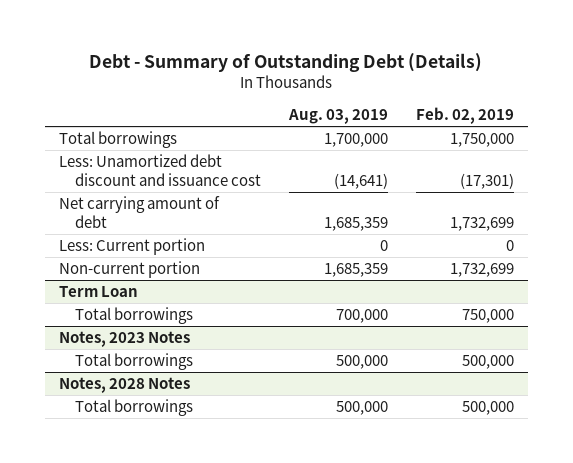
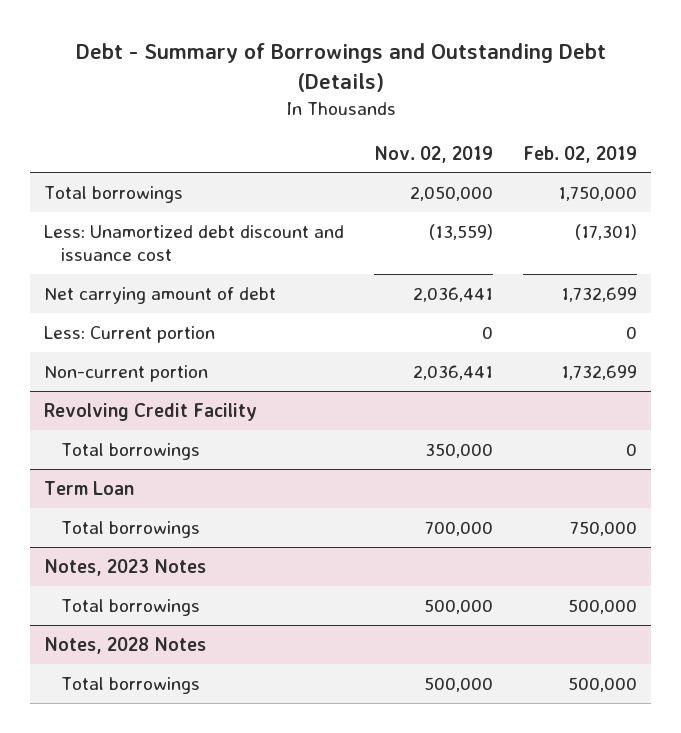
[89,52,483,72] Debt - Summary of Outstanding Debt (Details) -> [75,43,606,92] Debt - Summary of Borrowings and Outstanding Debt (Details)
[288,109,389,125] Aug. 03, 2019 -> none
none -> [374,145,494,163] Nov. 02, 2019
none -> [44,402,258,421] Revolving Credit Facility
none -> [61,442,201,460] Total borrowings

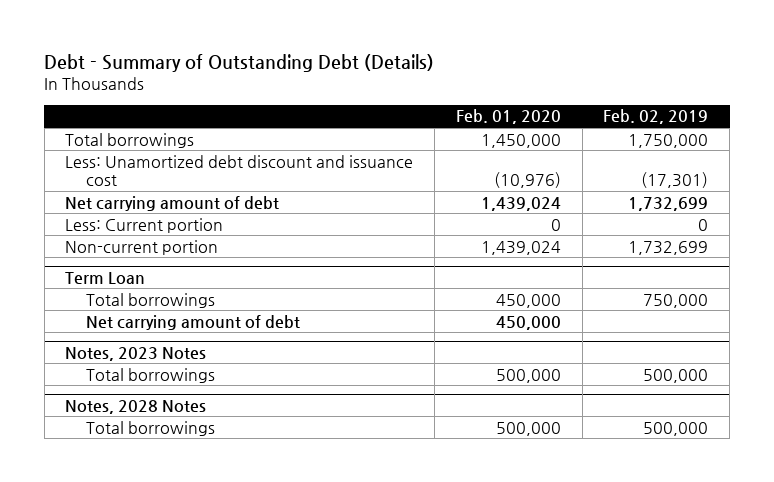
[75,43,606,92] Debt - Summary of Borrowings and Outstanding Debt (Details) -> [44,54,435,73] Debt - Summary of Outstanding Debt (Details)
[374,145,494,163] Nov. 02, 2019 -> none
none -> [455,109,561,125] Feb. 01, 2020
[44,402,258,421] Revolving Credit Facility -> none
[61,442,201,460] Total borrowings -> none
none -> [85,314,300,330] Net carrying amount of debt

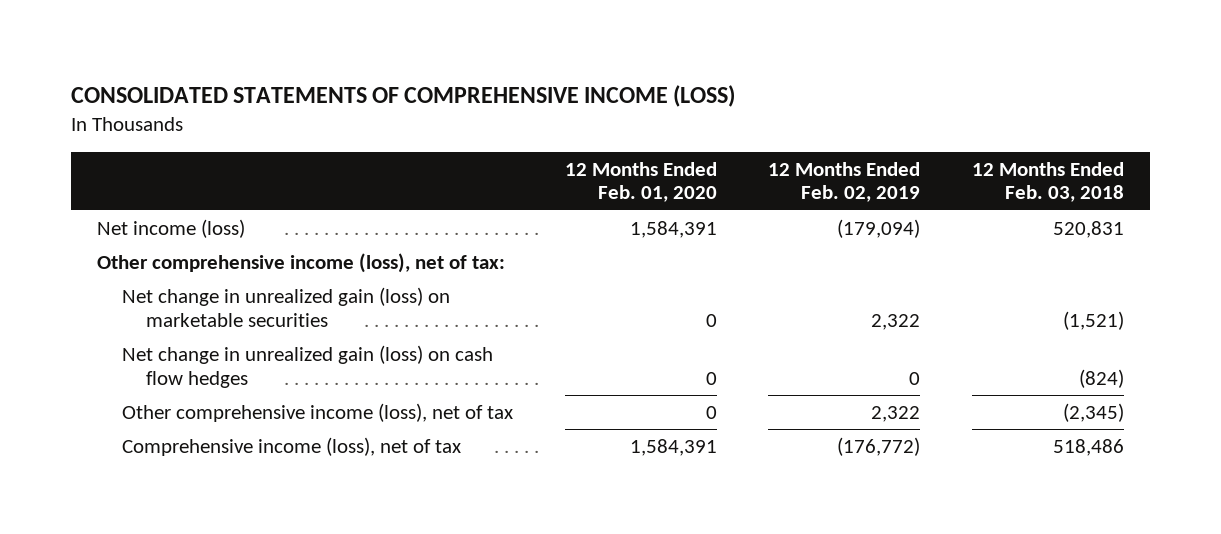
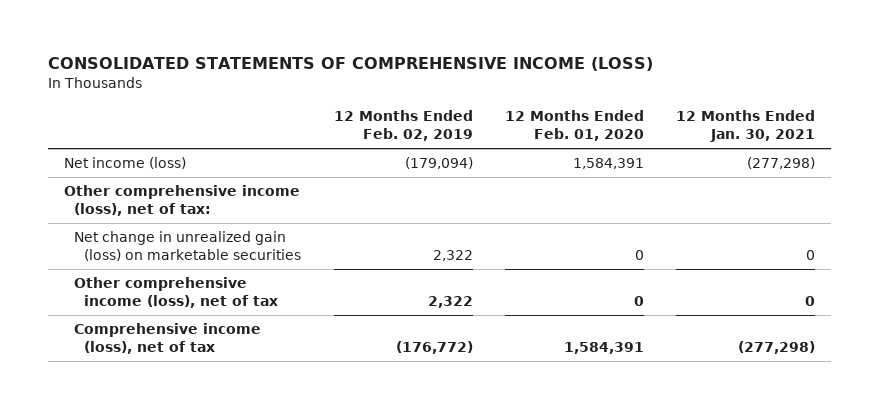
[972,161,1125,203] 12 Months Ended Feb. 03, 2018 -> none
none -> [676,110,816,143] 12 Months Ended Jan. 30, 2021
[121,344,493,388] Net change in unrealized gain (loss) on cash flow hedges -> none

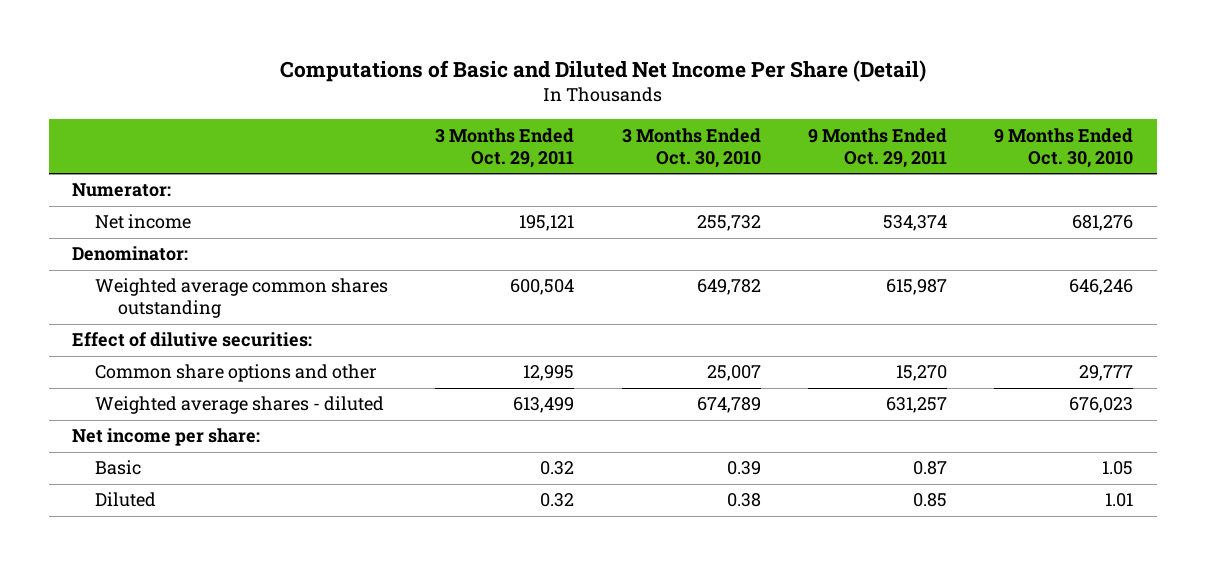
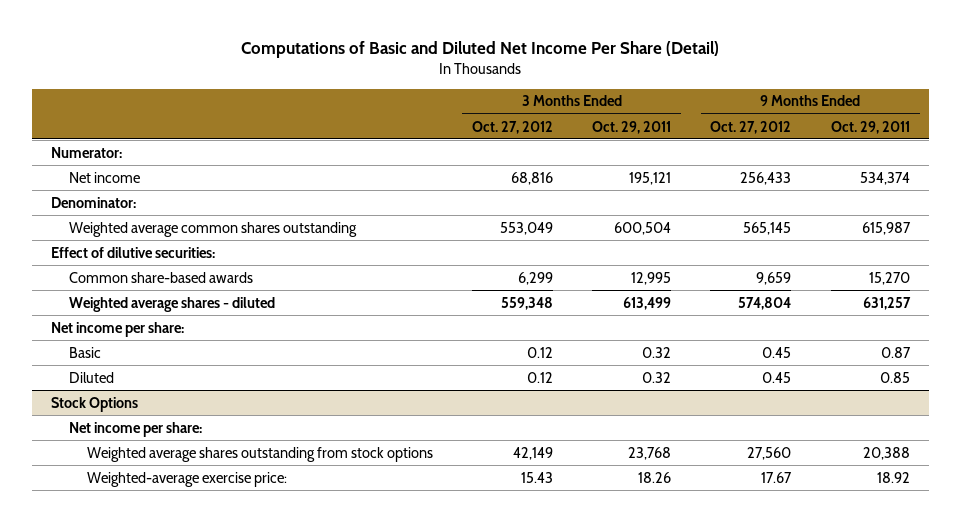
[621,127,761,168] 3 Months Ended Oct. 30, 2010 -> none
[994,127,1134,168] 9 Months Ended Oct. 30, 2010 -> none
none -> [471,120,553,134] Oct. 27, 2012
none -> [710,120,792,134] Oct. 27, 2012
[95,364,378,383] Common share options and other -> [69,271,254,283] Common share-based awards
none -> [51,396,139,412] Stock Options
none -> [69,421,203,437] Net income per share:
none -> [86,446,433,462] Weighted average shares outstanding from stock options
none -> [86,471,287,487] Weighted-average exercise price:

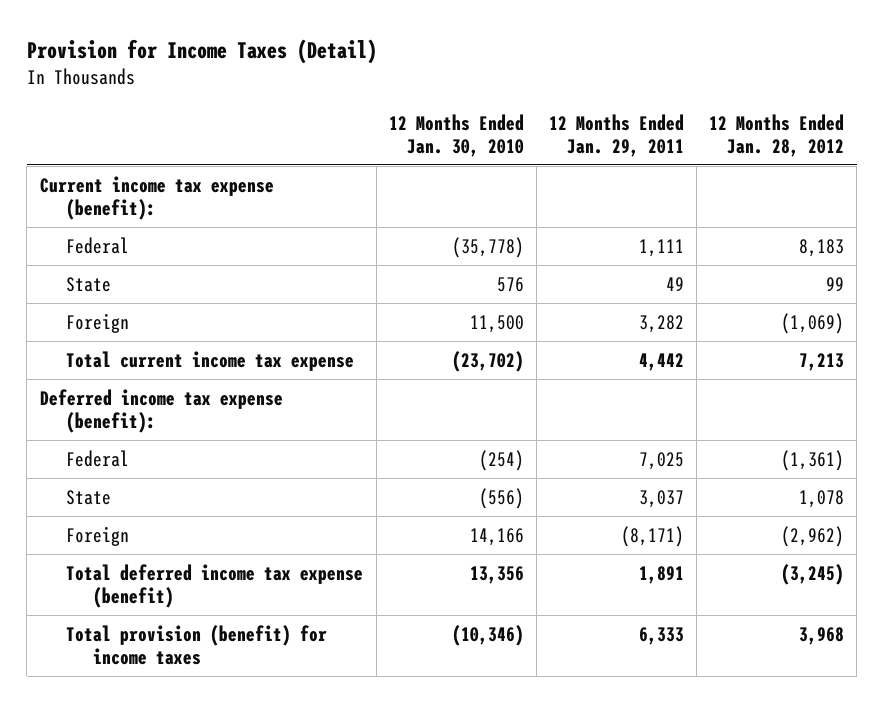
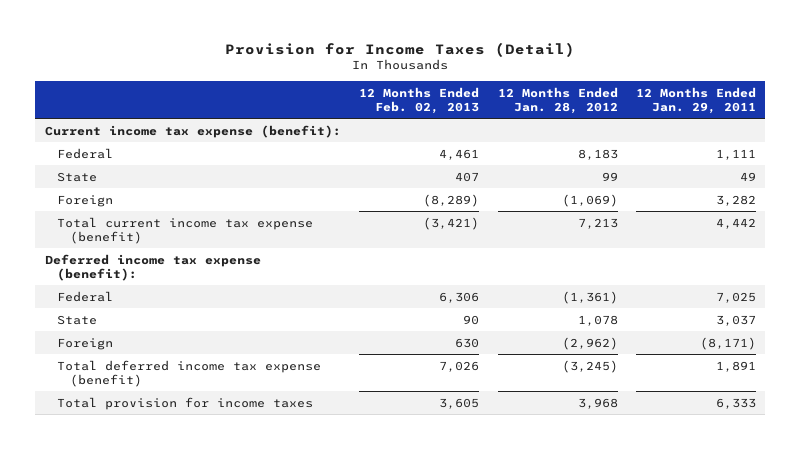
[388,113,524,157] 12 Months Ended Jan. 30, 2010 -> none
none -> [359,86,480,114] 12 Months Ended Feb. 02, 2013
[66,350,355,371] Total current income tax expense -> [57,216,314,244] Total current income tax expense (benefit)
[66,624,328,665] Total provision (benefit) for income taxes -> [57,396,314,410] Total provision for income taxes

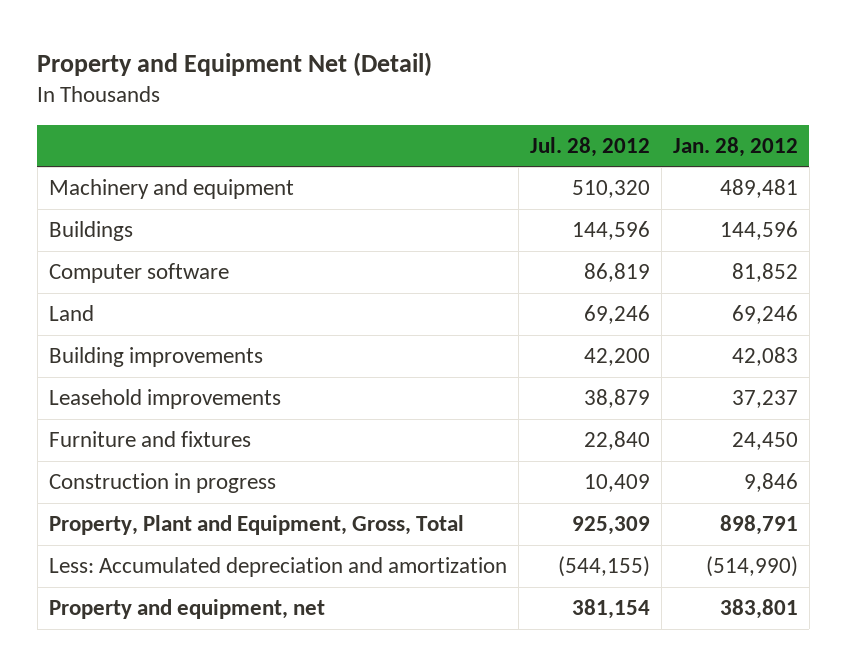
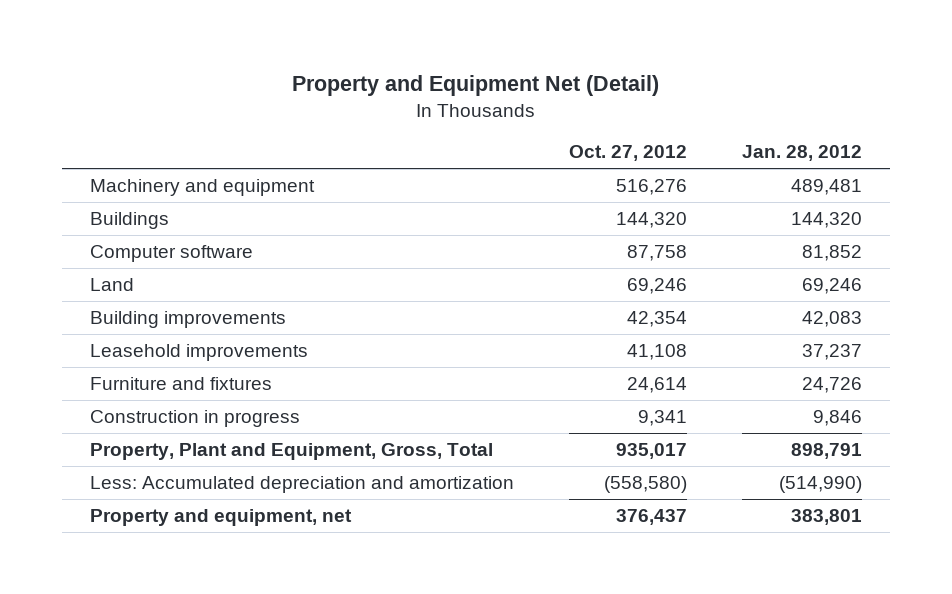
[529,136,650,157] Jul. 28, 2012 -> none
none -> [569,145,688,162] Oct. 27, 2012
[719,221,798,241] 144,596 -> [791,212,863,229] 144,320
[731,432,798,451] 24,450 -> [802,377,863,394] 24,726

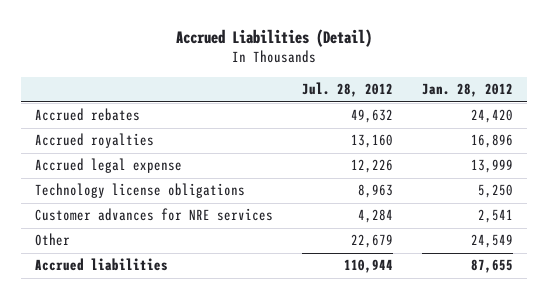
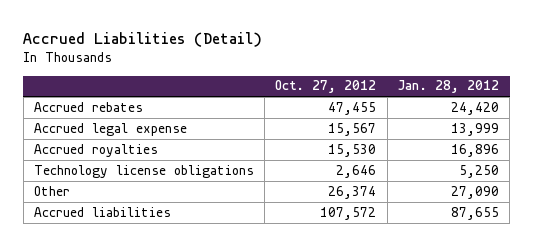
[302,82,394,98] Jul. 28, 2012 -> none
none -> [275,80,377,94] Oct. 27, 2012
[35,133,155,149] Accrued royalties -> [33,143,158,157] Accrued royalties
[35,208,274,222] Customer advances for NRE services -> none
[471,234,514,249] 24,549 -> [451,185,500,199] 27,090

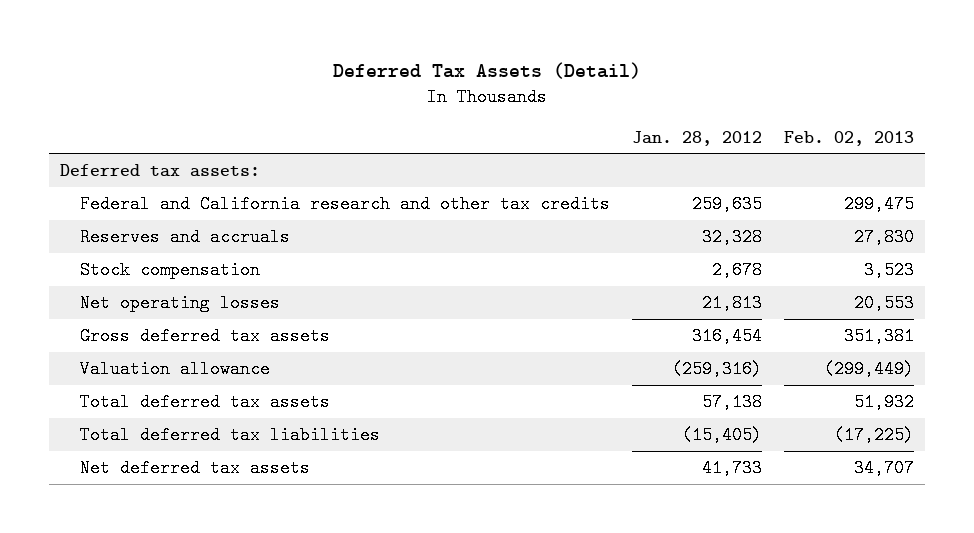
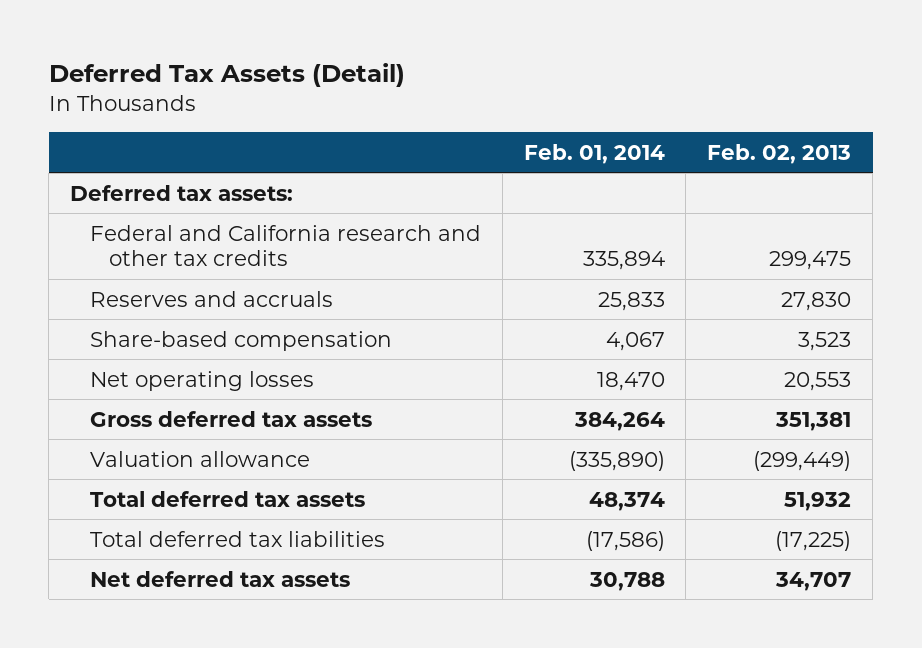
[632,130,763,146] Jan. 28, 2012 -> none
none -> [523,143,665,164] Feb. 01, 2014
[80,260,261,279] Stock compensation -> [89,330,392,351] Share-based compensation

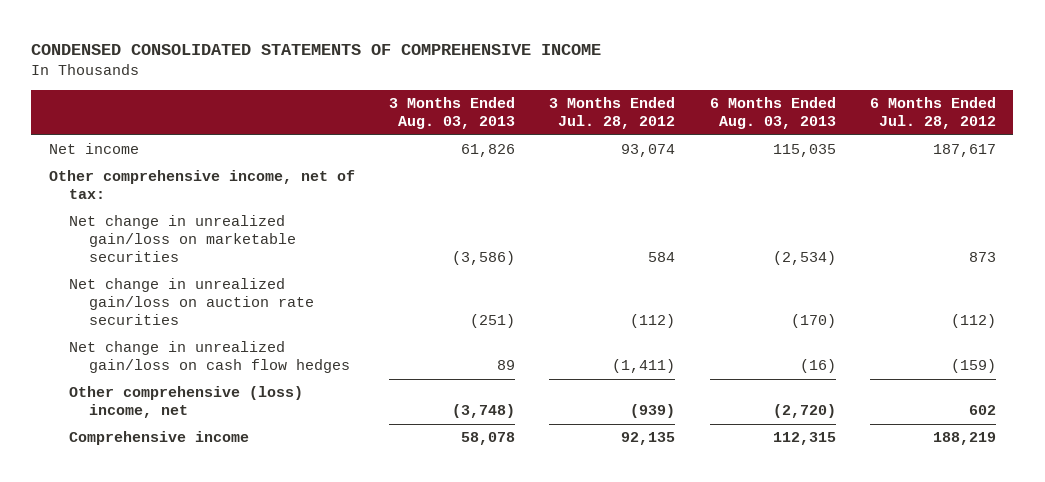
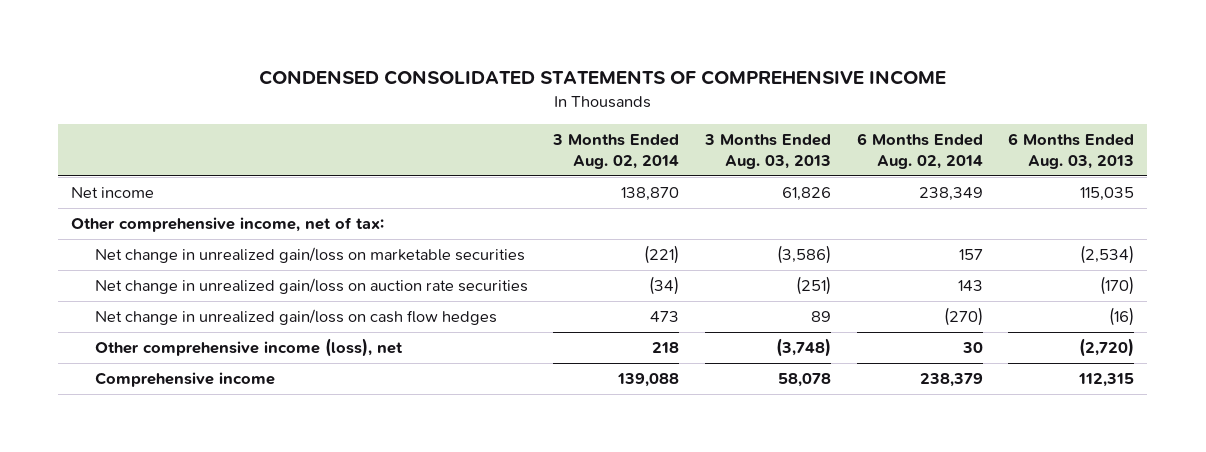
[549,97,676,130] 3 Months Ended Jul. 28, 2012 -> none
[869,97,996,130] 6 Months Ended Jul. 28, 2012 -> none
none -> [552,133,680,169] 3 Months Ended Aug. 02, 2014
none -> [856,132,983,169] 6 Months Ended Aug. 02, 2014
[68,386,303,419] Other comprehensive (loss) income, net -> [94,338,403,358] Other comprehensive income (loss), net

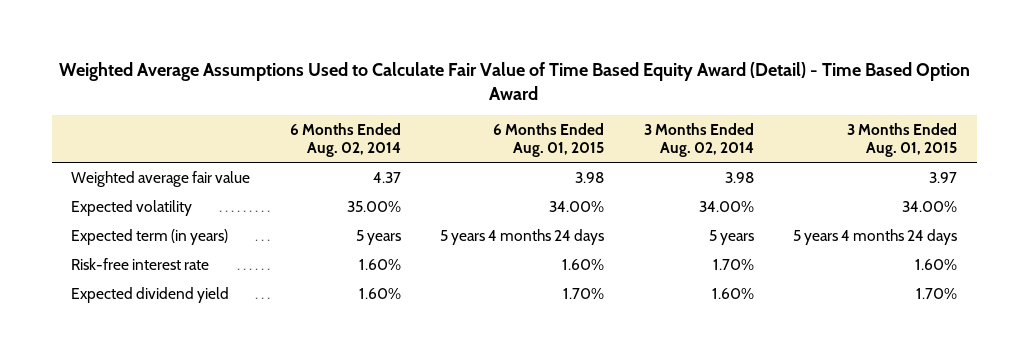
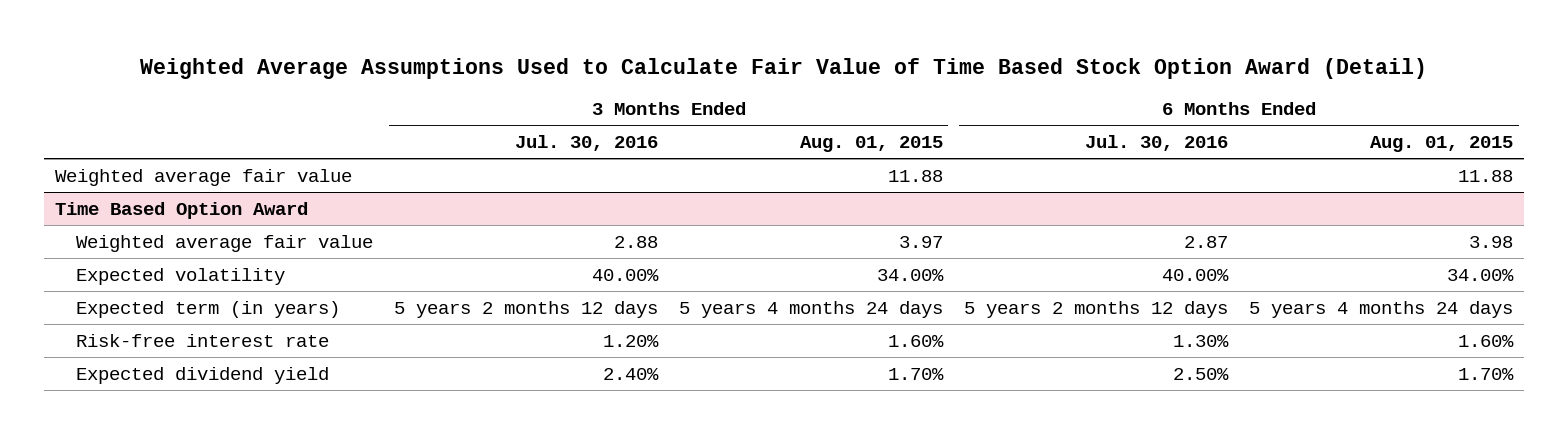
[59,61,971,100] Weighted Average Assumptions Used to Calculate Fair Value of Time Based Equity Award (Detail) - Time Based Option Award -> [140,57,1428,79] Weighted Average Assumptions Used to Calculate Fair Value of Time Based Stock Option Award (Detail)
[289,122,401,158] 6 Months Ended Aug. 02, 2014 -> none
[643,122,754,158] 3 Months Ended Aug. 02, 2014 -> none
none -> [514,135,658,152] Jul. 30, 2016
none -> [1085,135,1229,152] Jul. 30, 2016
none -> [54,168,352,186] Weighted average fair value
none -> [54,201,308,219] Time Based Option Award

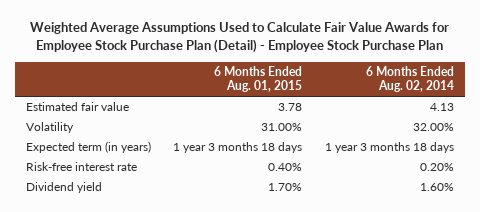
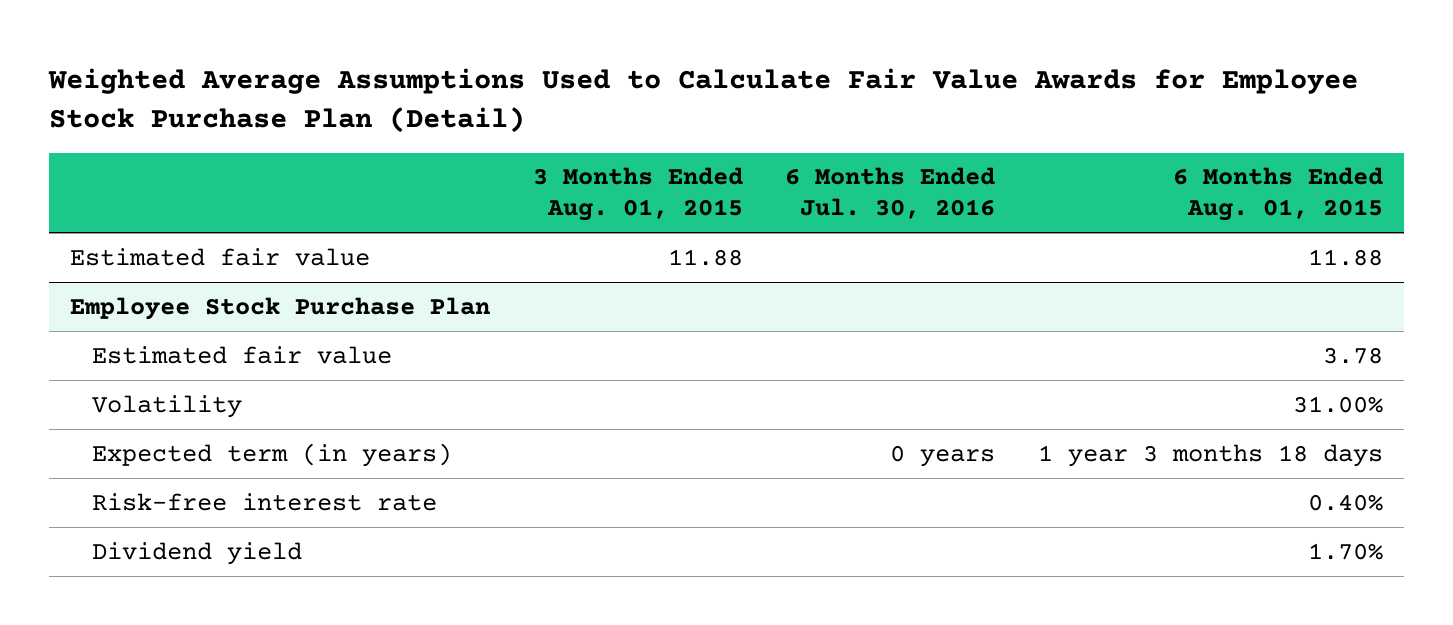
[29,22,449,54] Weighted Average Assumptions Used to Calculate Fair Value Awards for Employee Stock Purchase Plan (Detail) - Employee Stock Purchase Plan -> [47,67,1358,134] Weighted Average Assumptions Used to Calculate Fair Value Awards for Employee Stock Purchase Plan (Detail)
[365,65,454,93] 6 Months Ended Aug. 02, 2014 -> none
none -> [532,167,743,222] 3 Months Ended Aug. 01, 2015
none -> [785,167,996,220] 6 Months Ended Jul. 30, 2016
none -> [69,247,370,266] Estimated fair value
none -> [69,296,490,320] Employee Stock Purchase Plan

